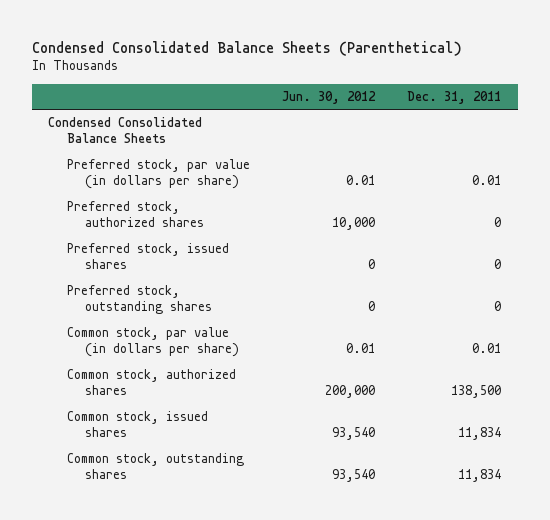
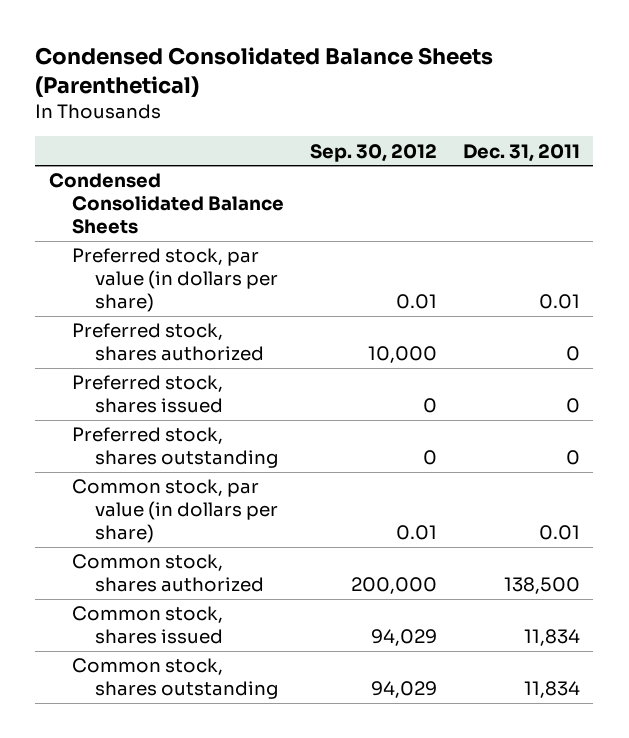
[282,90,377,104] Jun. 30, 2012 -> none
none -> [309,143,437,162] Sep. 30, 2012
[66,201,205,228] Preferred stock, authorized shares -> [71,323,264,362] Preferred stock, shares authorized
[66,243,229,270] Preferred stock, issued shares -> [71,375,223,414] Preferred stock, shares issued
[66,285,213,315] Preferred stock, outstanding shares -> [71,427,278,469] Preferred stock, shares outstanding
[66,369,236,396] Common stock, authorized shares -> [71,554,264,593] Common stock, shares authorized
[66,411,208,438] Common stock, issued shares -> [71,606,223,645] Common stock, shares issued
[66,453,244,480] Common stock, outstanding shares -> [71,658,278,700] Common stock, shares outstanding

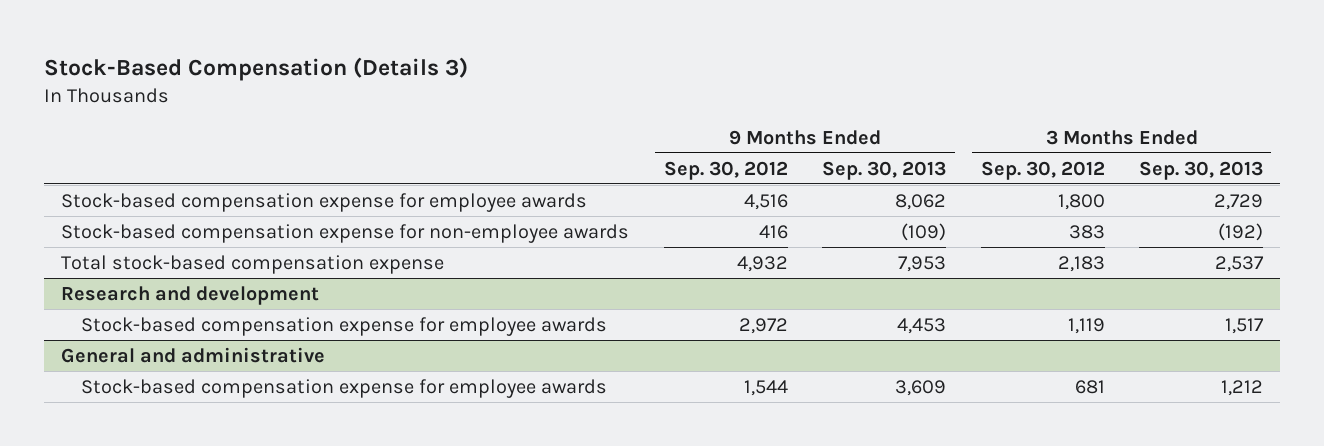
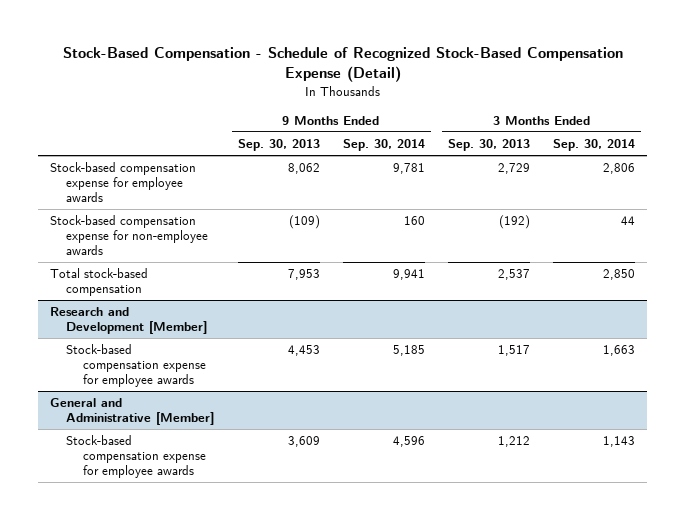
[44,57,469,82] Stock-Based Compensation (Details 3) -> [62,47,623,83] Stock-Based Compensation - Schedule of Recognized Stock-Based Compensation Expense (Detail)
[663,160,788,180] Sep. 30, 2012 -> none
[980,160,1105,180] Sep. 30, 2012 -> none
none -> [342,139,425,152] Sep. 30, 2014
none -> [553,139,636,152] Sep. 30, 2014
[61,254,445,274] Total stock-based compensation expense -> [49,268,148,297] Total stock-based compensation
[61,285,320,305] Research and development -> [49,307,208,335] Research and Development [Member]
[61,346,326,363] General and administrative -> [49,398,215,426] General and Administrative [Member]

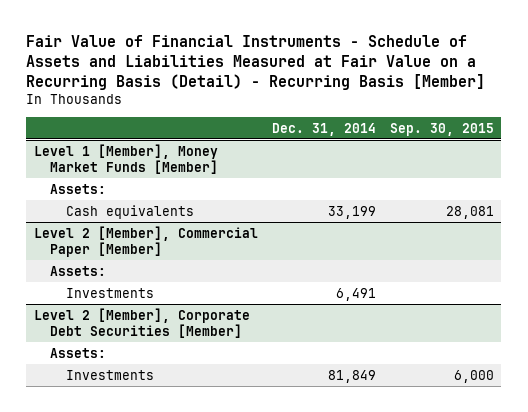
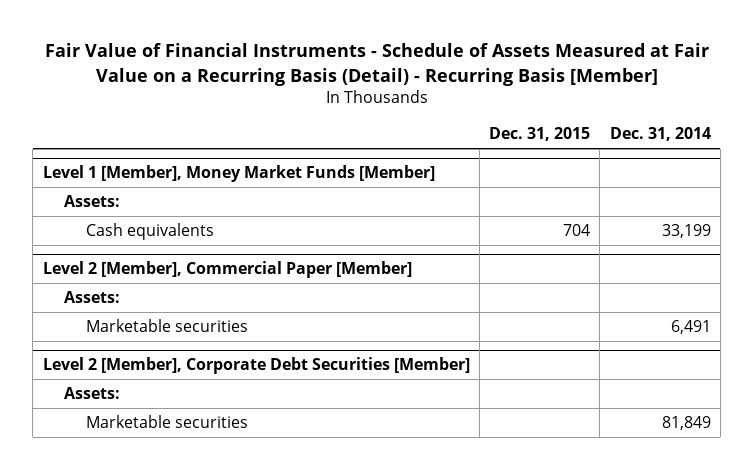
[26,34,486,90] Fair Value of Financial Instruments - Schedule of Assets and Liabilities Measured at Fair Value on a Recurring Basis (Detail) - Recurring Basis [Member] -> [44,43,709,87] Fair Value of Financial Instruments - Schedule of Assets Measured at Fair Value on a Recurring Basis (Detail) - Recurring Basis [Member]
[390,122,495,136] Sep. 30, 2015 -> none
none -> [489,127,591,142] Dec. 31, 2015
[66,287,155,298] Investments -> [85,319,248,333] Marketable securities
[66,369,155,380] Investments -> [85,415,248,429] Marketable securities

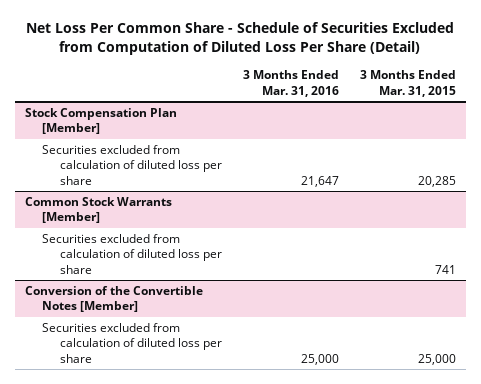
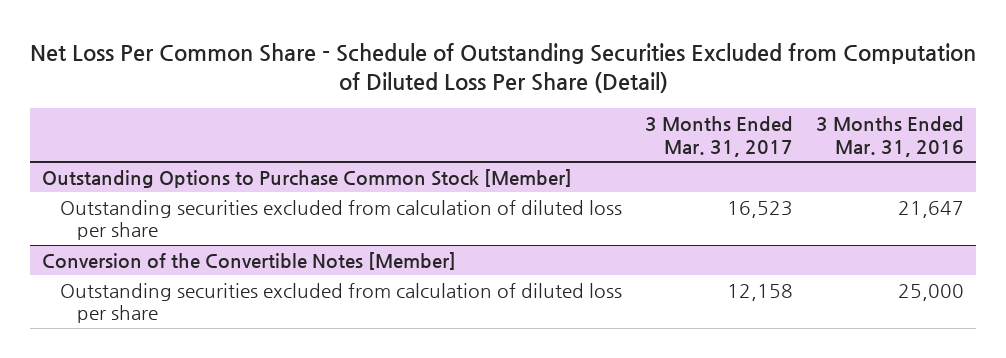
[26,22,455,56] Net Loss Per Common Share - Schedule of Securities Excluded from Computation of Diluted Loss Per Share (Detail) -> [29,42,976,94] Net Loss Per Common Share - Schedule of Outstanding Securities Excluded from Computation of Diluted Loss Per Share (Detail)
[359,70,456,97] 3 Months Ended Mar. 31, 2015 -> none
none -> [644,116,793,157] 3 Months Ended Mar. 31, 2017
[24,196,172,224] Common Stock Warrants [Member] -> none
[42,233,222,274] Securities excluded from calculation of diluted loss per share -> none
[24,107,177,135] Stock Compensation Plan [Member] -> [41,168,572,188] Outstanding Options to Purchase Common Stock [Member]
[42,144,222,185] Securities excluded from calculation of diluted loss per share -> [59,199,622,241] Outstanding securities excluded from calculation of diluted loss per share
[42,322,222,363] Securities excluded from calculation of diluted loss per share -> [59,282,622,324] Outstanding securities excluded from calculation of diluted loss per share

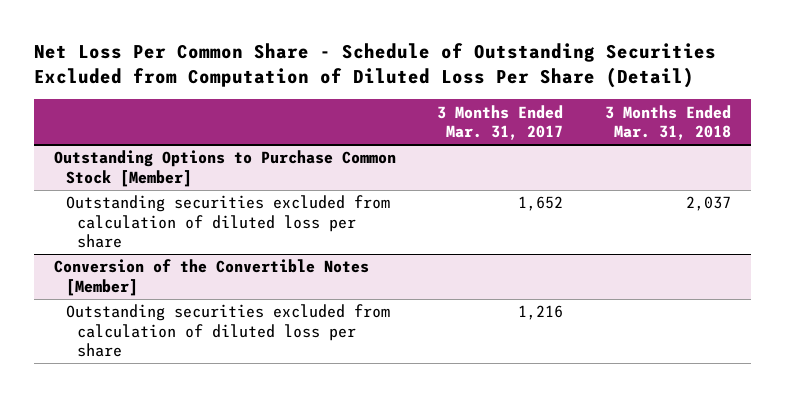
[816,116,965,157] 3 Months Ended Mar. 31, 2016 -> none
none -> [604,104,731,141] 3 Months Ended Mar. 31, 2018
[726,200,793,218] 16,523 -> [518,196,564,212] 1,652
[726,283,793,301] 12,158 -> [518,305,564,321] 1,216

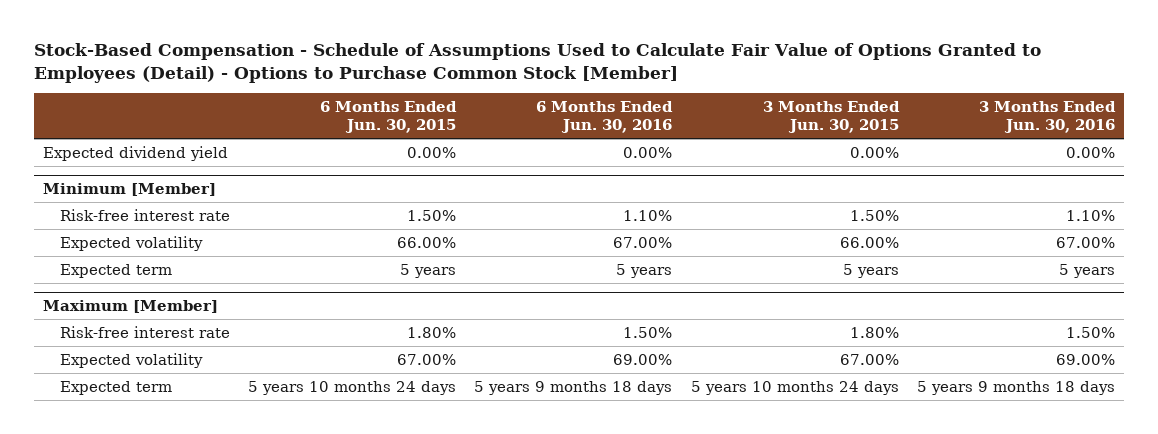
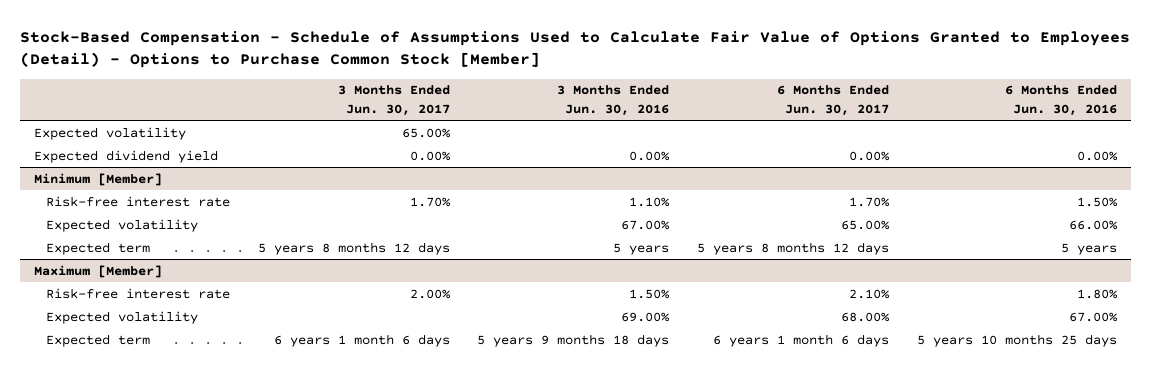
[320,100,458,134] 6 Months Ended Jun. 30, 2015 -> none
[762,100,900,134] 3 Months Ended Jun. 30, 2015 -> none
none -> [337,85,450,116] 3 Months Ended Jun. 30, 2017
none -> [777,85,890,116] 6 Months Ended Jun. 30, 2017
none -> [34,126,187,140] Expected volatility
[623,209,673,221] 1.10% -> [1077,196,1119,207] 1.50%
[613,236,673,248] 67.00% -> [1069,219,1119,230] 66.00%
[623,326,673,338] 1.50% -> [1077,288,1119,299] 1.80%
[613,353,673,365] 69.00% -> [1069,311,1119,322] 67.00%
[474,380,673,395] 5 years 9 months 18 days -> [917,333,1118,347] 5 years 10 months 25 days

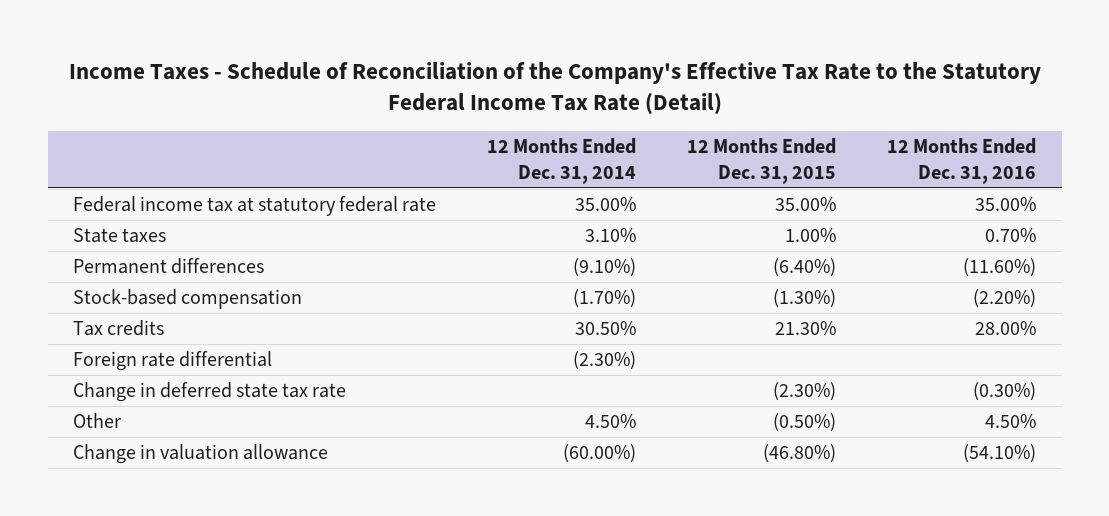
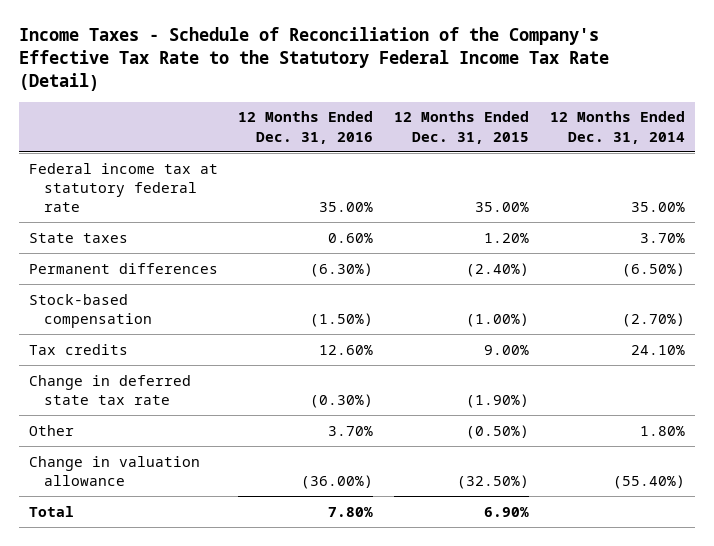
[73,351,273,372] Foreign rate differential -> none
[585,228,637,243] 3.10% -> [639,232,685,243] 3.70%
[785,228,837,243] 1.00% -> [484,232,530,243] 1.20%
[985,228,1037,243] 0.70% -> [328,232,374,243] 0.60%
[573,258,637,278] (9.10%) -> [621,262,685,277] (6.50%)
[773,258,837,278] (6.40%) -> [466,262,530,277] (2.40%)
[963,258,1037,278] (11.60%) -> [310,262,374,277] (6.30%)
[573,289,637,309] (1.70%) -> [621,312,685,327] (2.70%)
[773,289,837,309] (1.30%) -> [466,312,530,327] (1.00%)
[973,289,1037,309] (2.20%) -> [310,312,374,327] (1.50%)
[575,321,637,336] 30.50% -> [630,344,685,355] 24.10%
[775,321,837,336] 21.30% -> [484,344,530,355] 9.00%
[975,321,1037,336] 28.00% -> [319,344,374,355] 12.60%
[773,382,837,402] (2.30%) -> [466,393,530,408] (1.90%)
[585,414,637,429] 4.50% -> [639,425,685,436] 1.80%
[985,414,1037,429] 4.50% -> [328,425,374,436] 3.70%
[563,444,637,464] (60.00%) -> [612,474,685,489] (55.40%)
[763,444,837,464] (46.80%) -> [457,474,530,489] (32.50%)
[963,444,1037,464] (54.10%) -> [301,474,374,489] (36.00%)
none -> [28,505,74,517] Total

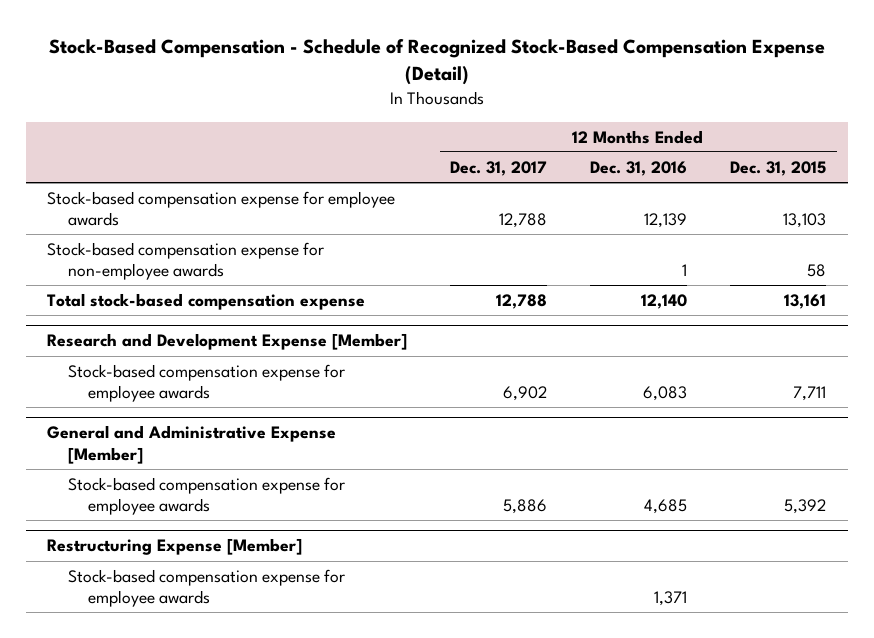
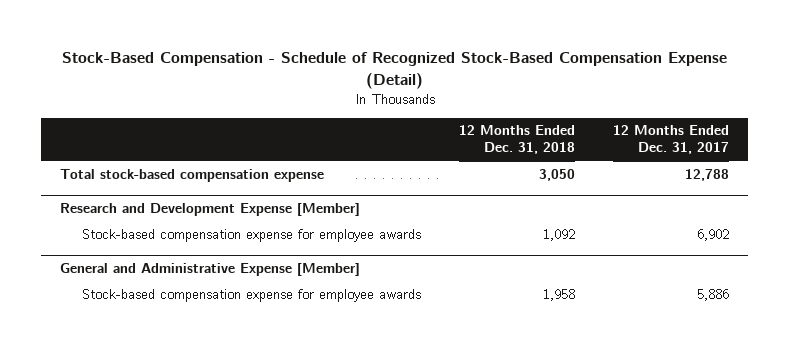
[590,160,688,176] Dec. 31, 2016 -> none
[730,160,827,176] Dec. 31, 2015 -> none
none -> [459,125,576,155] 12 Months Ended Dec. 31, 2018
[47,190,396,226] Stock-based compensation expense for employee awards -> none
[47,241,325,280] Stock-based compensation expense for non-employee awards -> none
[47,538,303,556] Restructuring Expense [Member] -> none
[67,568,345,607] Stock-based compensation expense for employee awards -> none

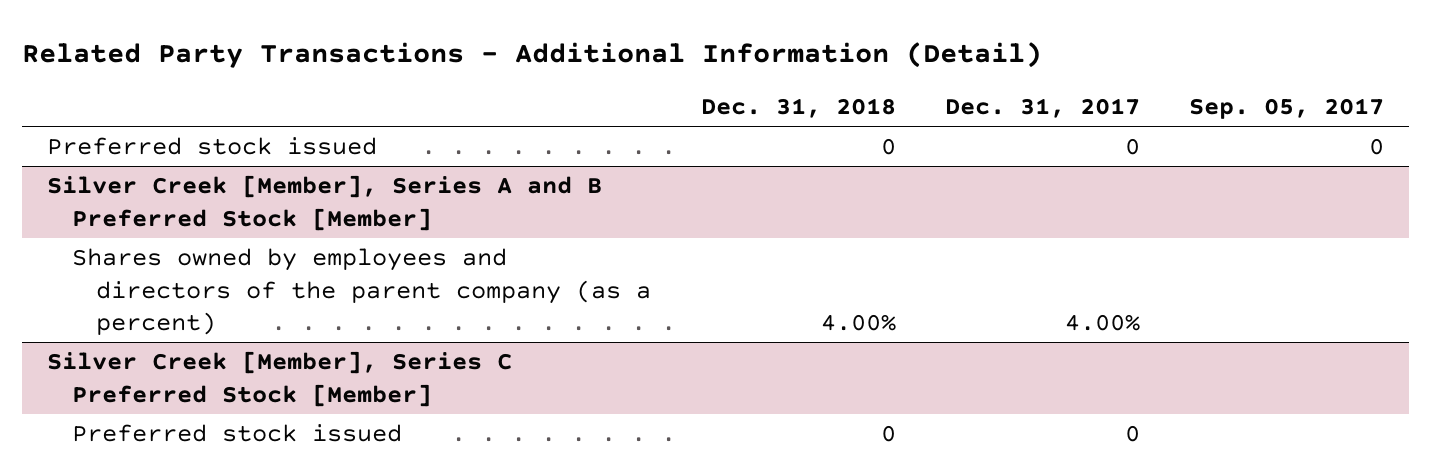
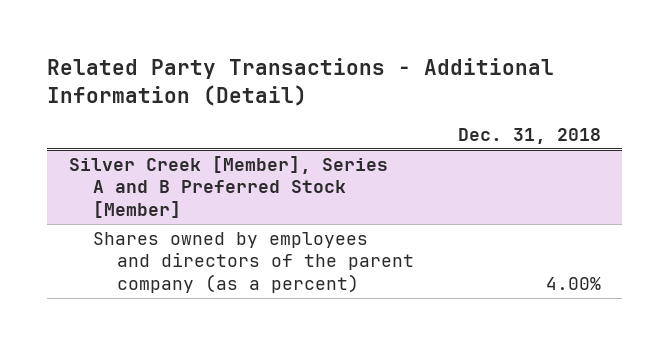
[944,98,1140,119] Dec. 31, 2017 -> none
[1189,98,1385,120] Sep. 05, 2017 -> none
[46,137,377,156] Preferred stock issued -> none
[46,351,512,407] Silver Creek [Member], Series C Preferred Stock [Member] -> none
[71,424,402,443] Preferred stock issued -> none

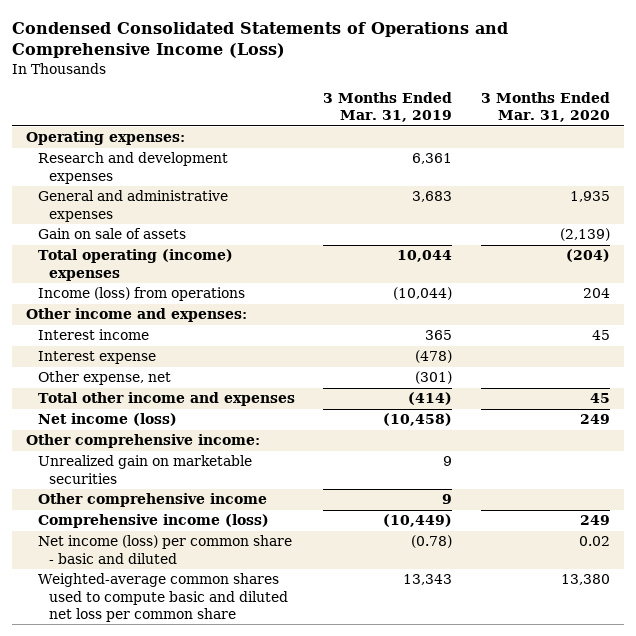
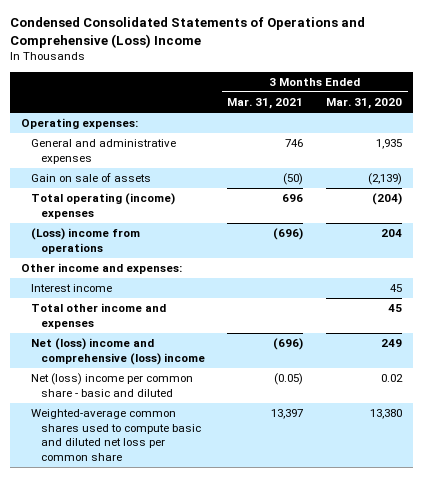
[12,21,509,59] Condensed Consolidated Statements of Operations and Comprehensive Income (Loss) -> [9,17,365,48] Condensed Consolidated Statements of Operations and Comprehensive (Loss) Income
[323,92,453,123] 3 Months Ended Mar. 31, 2019 -> none
none -> [227,98,304,110] Mar. 31, 2021
[37,152,228,184] Research and development expenses -> none
[37,287,245,302] Income (loss) from operations -> [30,228,140,254] (Loss) income from operations
[37,351,156,365] Interest expense -> none
[37,371,171,386] Other expense, net -> none
[37,413,177,427] Net income (loss) -> none
[26,434,261,449] Other comprehensive income: -> none
[37,455,252,484] Unrealized gain on marketable securities -> none
[37,493,267,508] Other comprehensive income -> none
[37,514,269,529] Comprehensive income (loss) -> [30,338,205,365] Net (loss) income and comprehensive (loss) income
[37,535,292,564] Net income (loss) per common share - basic and diluted -> [30,373,193,397] Net (loss) income per common share - basic and diluted

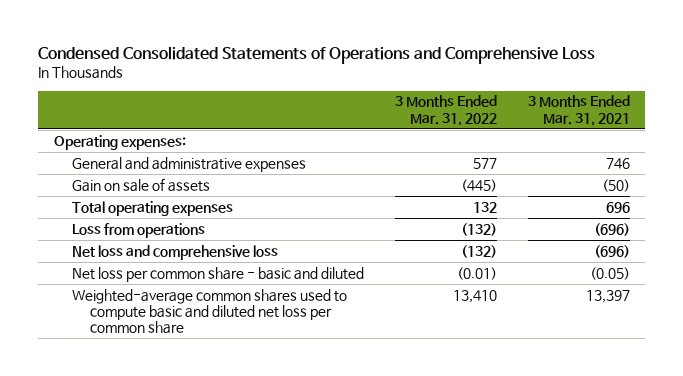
[9,17,365,48] Condensed Consolidated Statements of Operations and Comprehensive (Loss) Income -> [38,46,596,65] Condensed Consolidated Statements of Operations and Comprehensive Loss
[325,98,402,110] Mar. 31, 2020 -> none
none -> [394,95,497,126] 3 Months Ended Mar. 31, 2022
[21,263,183,275] Other income and expenses: -> none
[30,284,112,293] Interest income -> none
[30,303,166,329] Total other income and expenses -> none
[30,193,175,219] Total operating (income) expenses -> [71,200,233,216] Total operating expenses
[30,228,140,254] (Loss) income from operations -> [71,222,205,238] Loss from operations
[30,338,205,365] Net (loss) income and comprehensive (loss) income -> [71,244,278,260] Net loss and comprehensive loss
[30,373,193,397] Net (loss) income per common share - basic and diluted -> [71,266,364,282] Net loss per common share - basic and diluted

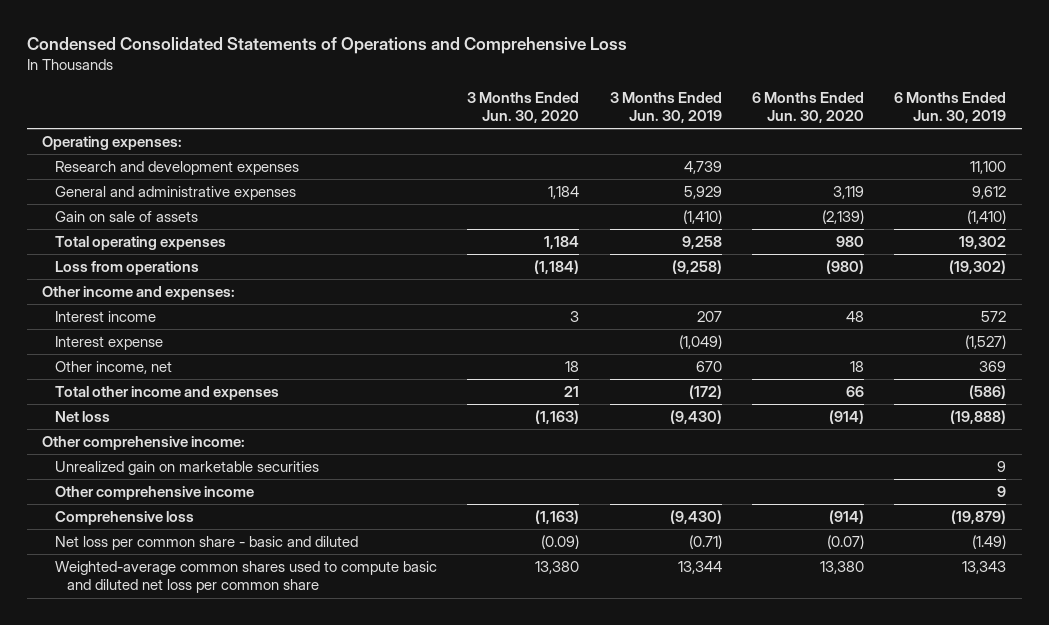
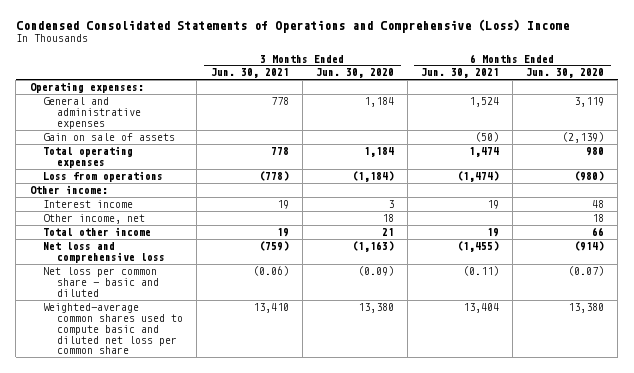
[27,37,628,55] Condensed Consolidated Statements of Operations and Comprehensive Loss -> [15,19,569,34] Condensed Consolidated Statements of Operations and Comprehensive (Loss) Income
[609,91,722,124] 3 Months Ended Jun. 30, 2019 -> none
[894,91,1007,124] 6 Months Ended Jun. 30, 2019 -> none
none -> [210,68,289,79] Jun. 30, 2021
none -> [420,68,499,79] Jun. 30, 2021
[54,160,299,175] Research and development expenses -> none
[42,285,236,300] Other income and expenses: -> [29,185,108,195] Other income:
[54,335,163,350] Interest expense -> none
[54,410,110,422] Net loss -> none
[42,435,246,450] Other comprehensive income: -> none
[54,460,319,475] Unrealized gain on marketable securities -> none
[54,485,254,500] Other comprehensive income -> none
[54,385,279,400] Total other income and expenses -> [43,227,152,237] Total other income
[54,510,194,525] Comprehensive loss -> [43,242,166,263] Net loss and comprehensive loss

